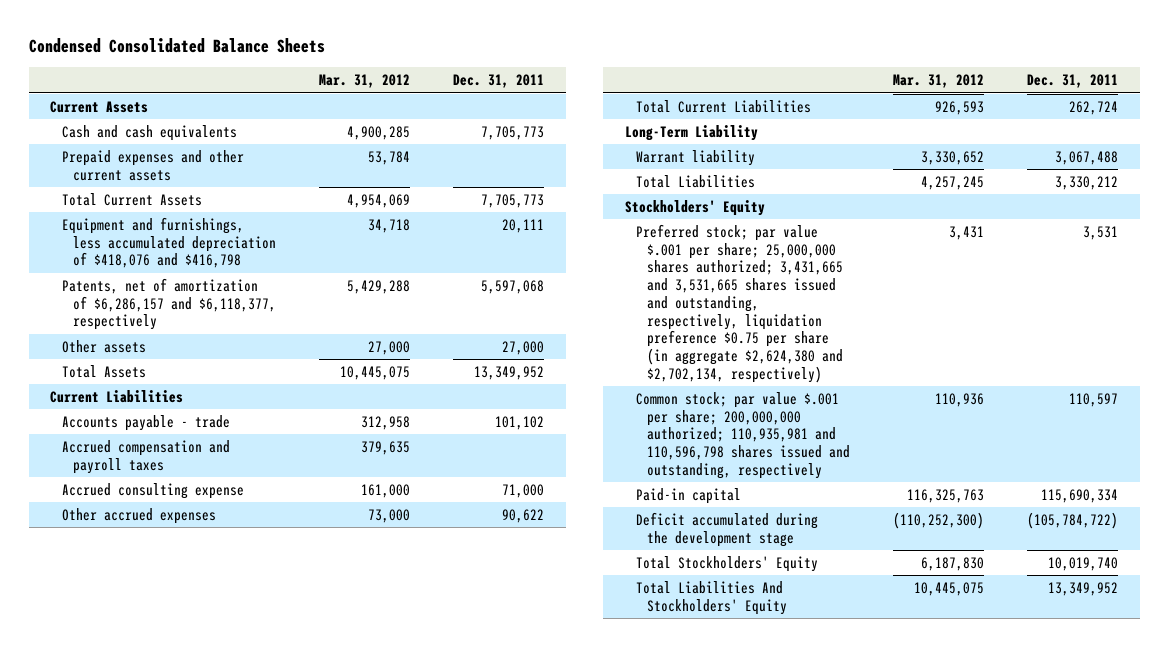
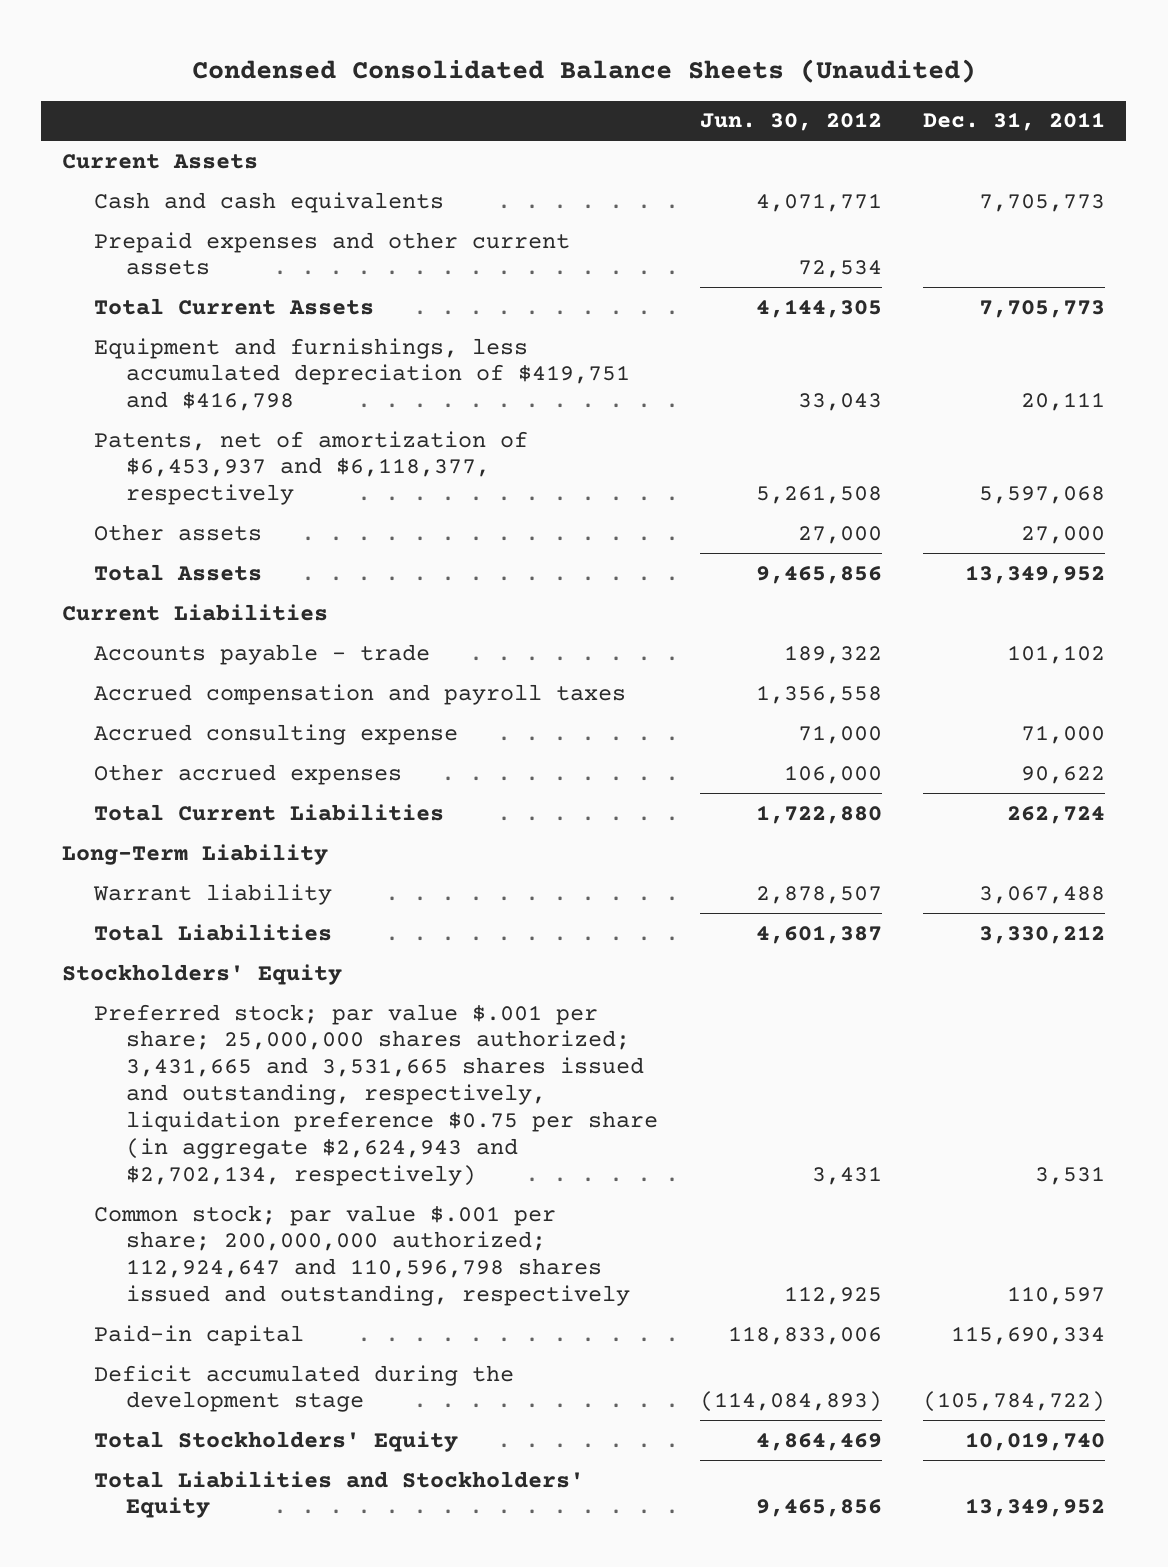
[28,38,325,54] Condensed Consolidated Balance Sheets -> [191,58,976,83] Condensed Consolidated Balance Sheets (Unaudited)
[318,74,410,89] Mar. 31, 2012 -> none
none -> [699,112,882,132] Jun. 30, 2012
[61,216,276,269] Equipment and furnishings, less accumulated depreciation of $418,076 and $416,798 -> [94,337,631,412] Equipment and furnishings, less accumulated depreciation of $419,751 and $416,798
[61,277,276,331] Patents, net of amortization of $6,286,157 and $6,118,377, respectively -> [94,430,529,506] Patents, net of amortization of $6,453,937 and $6,118,377, respectively
[635,223,844,383] Preferred stock; par value $.001 per share; 25,000,000 shares authorized; 3,431,665 and 3,531,665 shares issued and outstanding, respectively, liquidation preference $0.75 per share (in aggregate $2,624,380 and $2,702,134, respectively) -> [94,1003,659,1186] Preferred stock; par value $.001 per share; 25,000,000 shares authorized; 3,431,665 and 3,531,665 shares issued and outstanding, respectively, liquidation preference $0.75 per share (in aggregate $2,624,943 and $2,702,134, respectively)
[635,391,851,479] Common stock; par value $.001 per share; 200,000,000 authorized; 110,935,981 and 110,596,798 shares issued and outstanding, respectively -> [94,1204,631,1307] Common stock; par value $.001 per share; 200,000,000 authorized; 112,924,647 and 110,596,798 shares issued and outstanding, respectively
[635,580,788,615] Total Liabilities And Stockholders' Equity -> [94,1470,585,1519] Total Liabilities and Stockholders' Equity

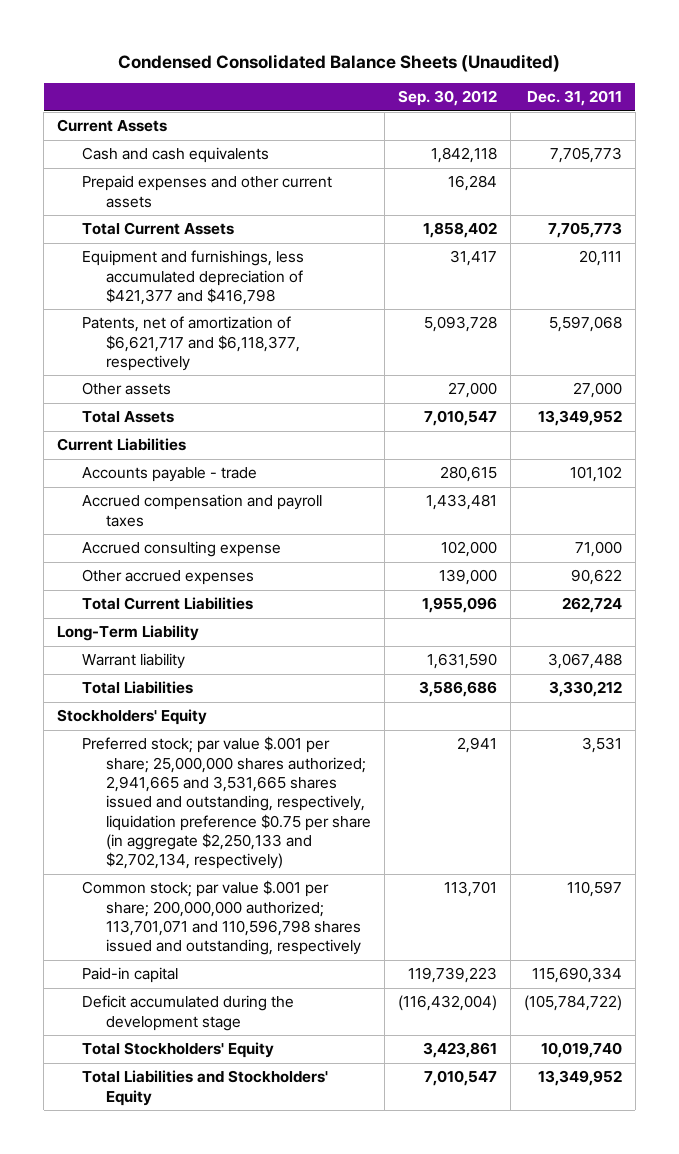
[699,112,882,132] Jun. 30, 2012 -> none
none -> [397,90,497,107] Sep. 30, 2012
[94,337,631,412] Equipment and furnishings, less accumulated depreciation of $419,751 and $416,798 -> [81,250,304,306] Equipment and furnishings, less accumulated depreciation of $421,377 and $416,798
[94,430,529,506] Patents, net of amortization of $6,453,937 and $6,118,377, respectively -> [81,316,300,372] Patents, net of amortization of $6,621,717 and $6,118,377, respectively
[94,1003,659,1186] Preferred stock; par value $.001 per share; 25,000,000 shares authorized; 3,431,665 and 3,531,665 shares issued and outstanding, respectively, liquidation preference $0.75 per share (in aggregate $2,624,943 and $2,702,134, respectively) -> [81,736,371,870] Preferred stock; par value $.001 per share; 25,000,000 shares authorized; 2,941,665 and 3,531,665 shares issued and outstanding, respectively, liquidation preference $0.75 per share (in aggregate $2,250,133 and $2,702,134, respectively)
[94,1204,631,1307] Common stock; par value $.001 per share; 200,000,000 authorized; 112,924,647 and 110,596,798 shares issued and outstanding, respectively -> [81,880,361,956] Common stock; par value $.001 per share; 200,000,000 authorized; 113,701,071 and 110,596,798 shares issued and outstanding, respectively

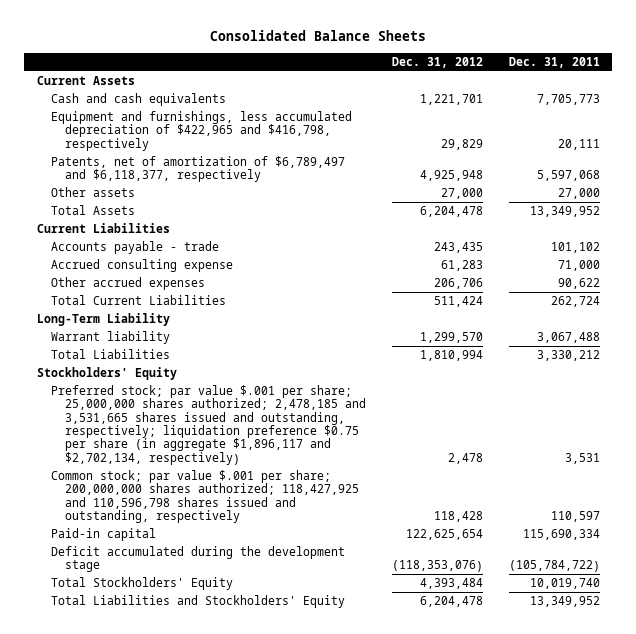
[118,53,561,72] Condensed Consolidated Balance Sheets (Unaudited) -> [210,30,427,42] Consolidated Balance Sheets
[397,90,497,107] Sep. 30, 2012 -> none
none -> [391,56,483,68] Dec. 31, 2012
[81,175,332,208] Prepaid expenses and other current assets -> none
[81,222,234,236] Total Current Assets -> none
[81,250,304,306] Equipment and furnishings, less accumulated depreciation of $421,377 and $416,798 -> [50,111,352,151] Equipment and furnishings, less accumulated depreciation of $422,965 and $416,798, respectively
[81,316,300,372] Patents, net of amortization of $6,621,717 and $6,118,377, respectively -> [50,156,345,183] Patents, net of amortization of $6,789,497 and $6,118,377, respectively
[81,494,322,527] Accrued compensation and payroll taxes -> none
[81,736,371,870] Preferred stock; par value $.001 per share; 25,000,000 shares authorized; 2,941,665 and 3,531,665 shares issued and outstanding, respectively, liquidation preference $0.75 per share (in aggregate $2,250,133 and $2,702,134, respectively) -> [50,385,366,465] Preferred stock; par value $.001 per share; 25,000,000 shares authorized; 2,478,185 and 3,531,665 shares issued and outstanding, respectively; liquidation preference $0.75 per share (in aggregate $1,896,117 and $2,702,134, respectively)
[81,880,361,956] Common stock; par value $.001 per share; 200,000,000 authorized; 113,701,071 and 110,596,798 shares issued and outstanding, respectively -> [50,470,359,524] Common stock; par value $.001 per share; 200,000,000 shares authorized; 118,427,925 and 110,596,798 shares issued and outstanding, respectively

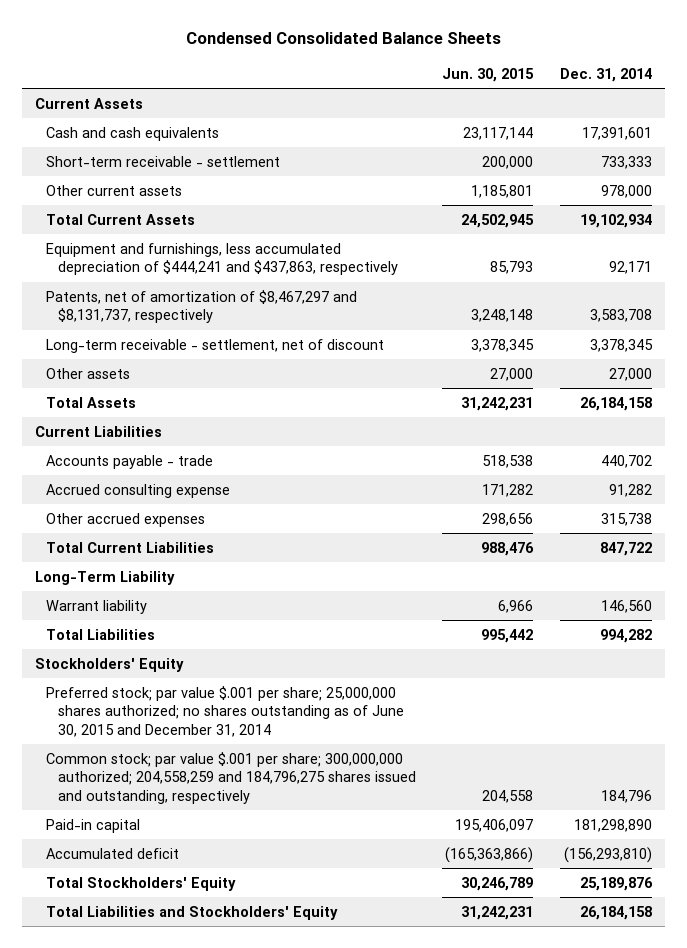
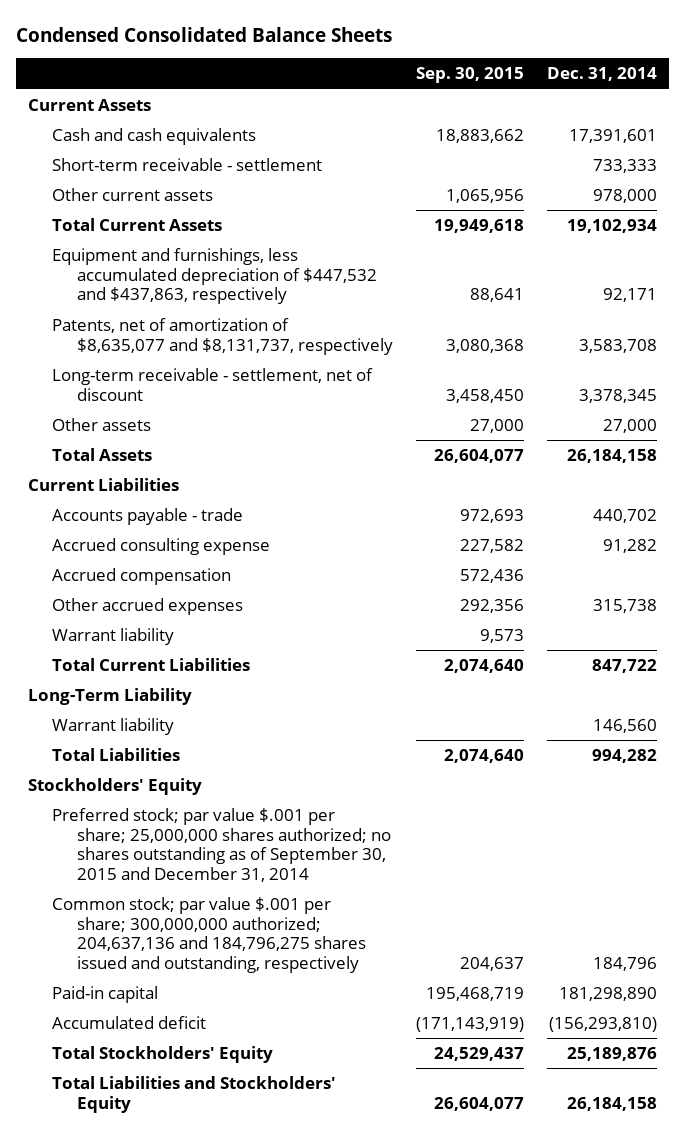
[442,67,535,82] Jun. 30, 2015 -> none
none -> [416,67,525,84] Sep. 30, 2015
[46,242,398,276] Equipment and furnishings, less accumulated depreciation of $444,241 and $437,863, respectively -> [52,248,377,305] Equipment and furnishings, less accumulated depreciation of $447,532 and $437,863, respectively
[46,289,358,324] Patents, net of amortization of $8,467,297 and $8,131,737, respectively -> [52,318,393,355] Patents, net of amortization of $8,635,077 and $8,131,737, respectively
none -> [52,568,232,586] Accrued compensation
none -> [52,628,175,646] Warrant liability
[46,685,404,737] Preferred stock; par value $.001 per share; 25,000,000 shares authorized; no shares outstanding as of June 30, 2015 and December 31, 2014 -> [52,808,391,882] Preferred stock; par value $.001 per share; 25,000,000 shares authorized; no shares outstanding as of September 30, 2015 and December 31, 2014
[46,751,416,804] Common stock; par value $.001 per share; 300,000,000 authorized; 204,558,259 and 184,796,275 shares issued and outstanding, respectively -> [52,897,366,973] Common stock; par value $.001 per share; 300,000,000 authorized; 204,637,136 and 184,796,275 shares issued and outstanding, respectively

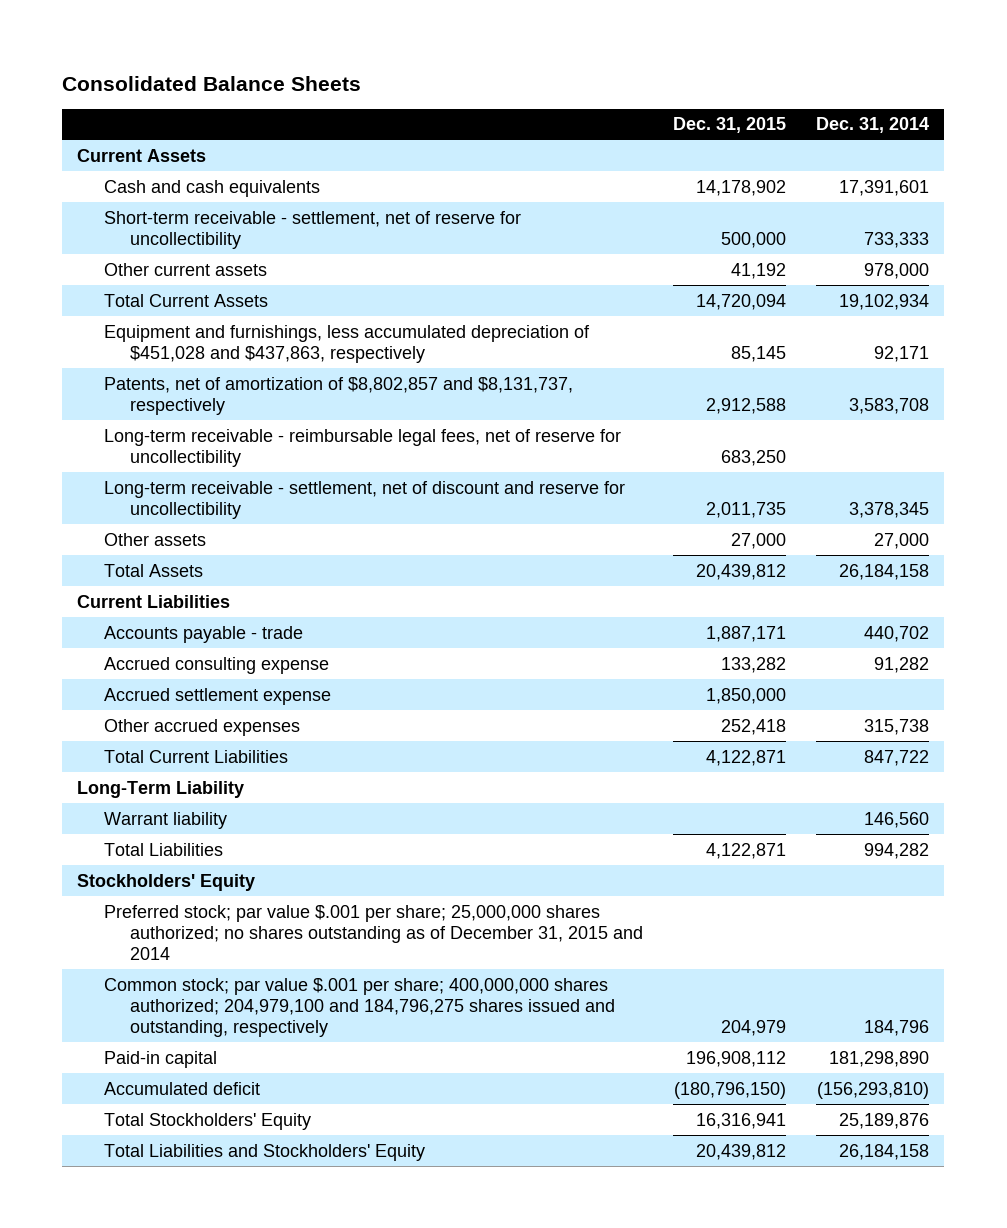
[16,26,393,42] Condensed Consolidated Balance Sheets -> [62,75,362,91] Consolidated Balance Sheets
[416,67,525,84] Sep. 30, 2015 -> none
none -> [673,117,787,134] Dec. 31, 2015
[52,158,323,172] Short-term receivable - settlement -> [103,210,521,249] Short-term receivable - settlement, net of reserve for uncollectibility
[52,248,377,305] Equipment and furnishings, less accumulated depreciation of $447,532 and $437,863, respectively -> [103,324,590,363] Equipment and furnishings, less accumulated depreciation of $451,028 and $437,863, respectively
[52,318,393,355] Patents, net of amortization of $8,635,077 and $8,131,737, respectively -> [103,376,573,415] Patents, net of amortization of $8,802,857 and $8,131,737, respectively
none -> [103,428,621,467] Long-term receivable - reimbursable legal fees, net of reserve for uncollectibility
[52,368,374,401] Long-term receivable - settlement, net of discount -> [103,480,625,519] Long-term receivable - settlement, net of discount and reserve for uncollectibility
[52,568,232,586] Accrued compensation -> none
none -> [103,687,331,705] Accrued settlement expense
[52,628,175,646] Warrant liability -> none
[52,808,391,882] Preferred stock; par value $.001 per share; 25,000,000 shares authorized; no shares outstanding as of September 30, 2015 and December 31, 2014 -> [103,904,644,961] Preferred stock; par value $.001 per share; 25,000,000 shares authorized; no shares outstanding as of December 31, 2015 and 2014
[52,897,366,973] Common stock; par value $.001 per share; 300,000,000 authorized; 204,637,136 and 184,796,275 shares issued and outstanding, respectively -> [103,977,616,1038] Common stock; par value $.001 per share; 400,000,000 shares authorized; 204,979,100 and 184,796,275 shares issued and outstanding, respectively

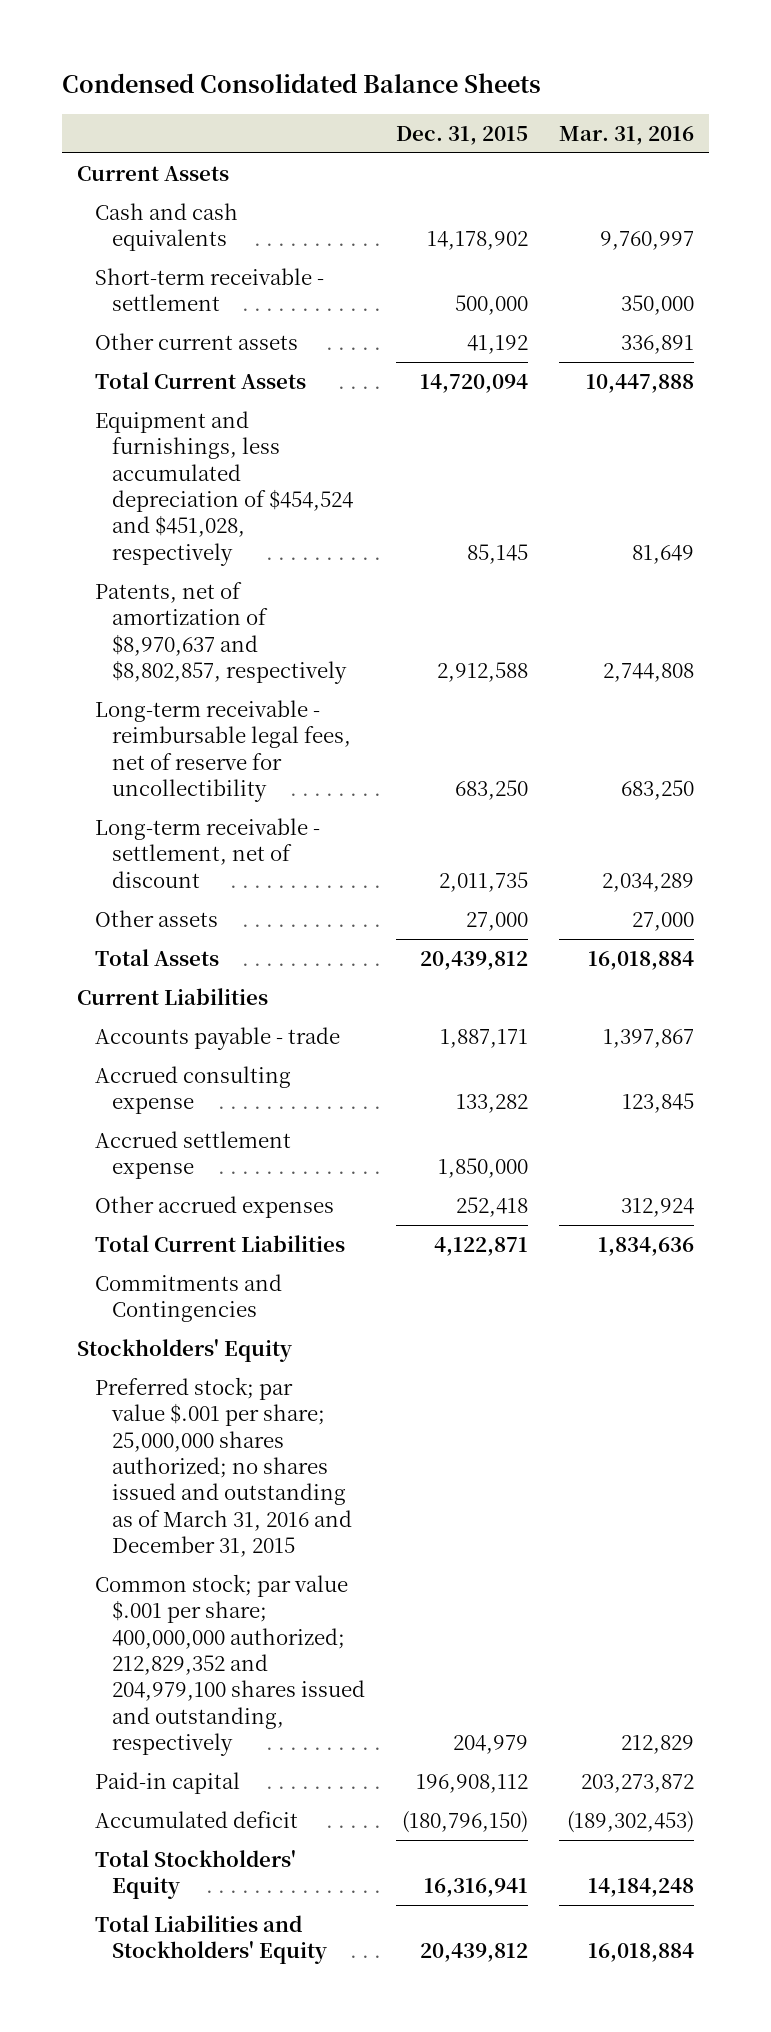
[62,75,362,91] Consolidated Balance Sheets -> [61,73,541,94] Condensed Consolidated Balance Sheets
[816,117,930,134] Dec. 31, 2014 -> none
none -> [558,125,694,145] Mar. 31, 2016
[103,210,521,249] Short-term receivable - settlement, net of reserve for uncollectibility -> [94,267,324,312] Short-term receivable - settlement
[103,324,590,363] Equipment and furnishings, less accumulated depreciation of $451,028 and $437,863, respectively -> [94,410,354,566] Equipment and furnishings, less accumulated depreciation of $454,524 and $451,028, respectively
[103,376,573,415] Patents, net of amortization of $8,802,857 and $8,131,737, respectively -> [94,581,348,685] Patents, net of amortization of $8,970,637 and $8,802,857, respectively
[103,480,625,519] Long-term receivable - settlement, net of discount and reserve for uncollectibility -> [94,817,320,888] Long-term receivable - settlement, net of discount
[77,780,245,798] Long-Term Liability -> none
[103,811,227,829] Warrant liability -> none
[103,842,223,856] Total Liabilities -> none
none -> [94,1273,282,1323] Commitments and Contingencies
[103,904,644,961] Preferred stock; par value $.001 per share; 25,000,000 shares authorized; no shares outstanding as of December 31, 2015 and 2014 -> [94,1376,353,1558] Preferred stock; par value $.001 per share; 25,000,000 shares authorized; no shares issued and outstanding as of March 31, 2016 and December 31, 2015
[103,977,616,1038] Common stock; par value $.001 per share; 400,000,000 shares authorized; 204,979,100 and 184,796,275 shares issued and outstanding, respectively -> [94,1573,366,1757] Common stock; par value $.001 per share; 400,000,000 authorized; 212,829,352 and 204,979,100 shares issued and outstanding, respectively

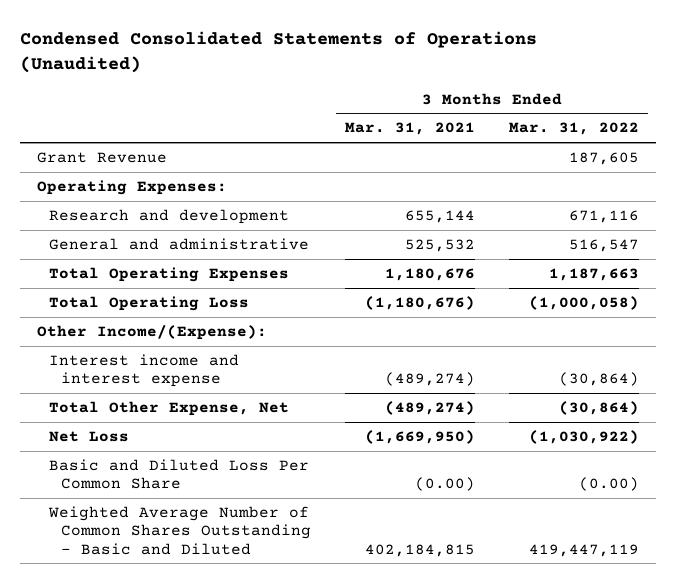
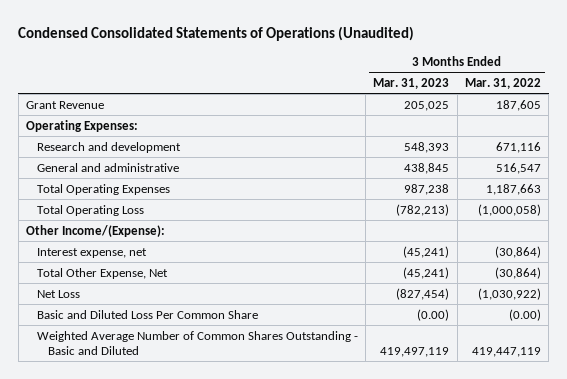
[344,122,475,136] Mar. 31, 2021 -> none
none -> [373,78,450,90] Mar. 31, 2023
[48,353,239,388] Interest income and interest expense -> [36,247,147,258] Interest expense, net

